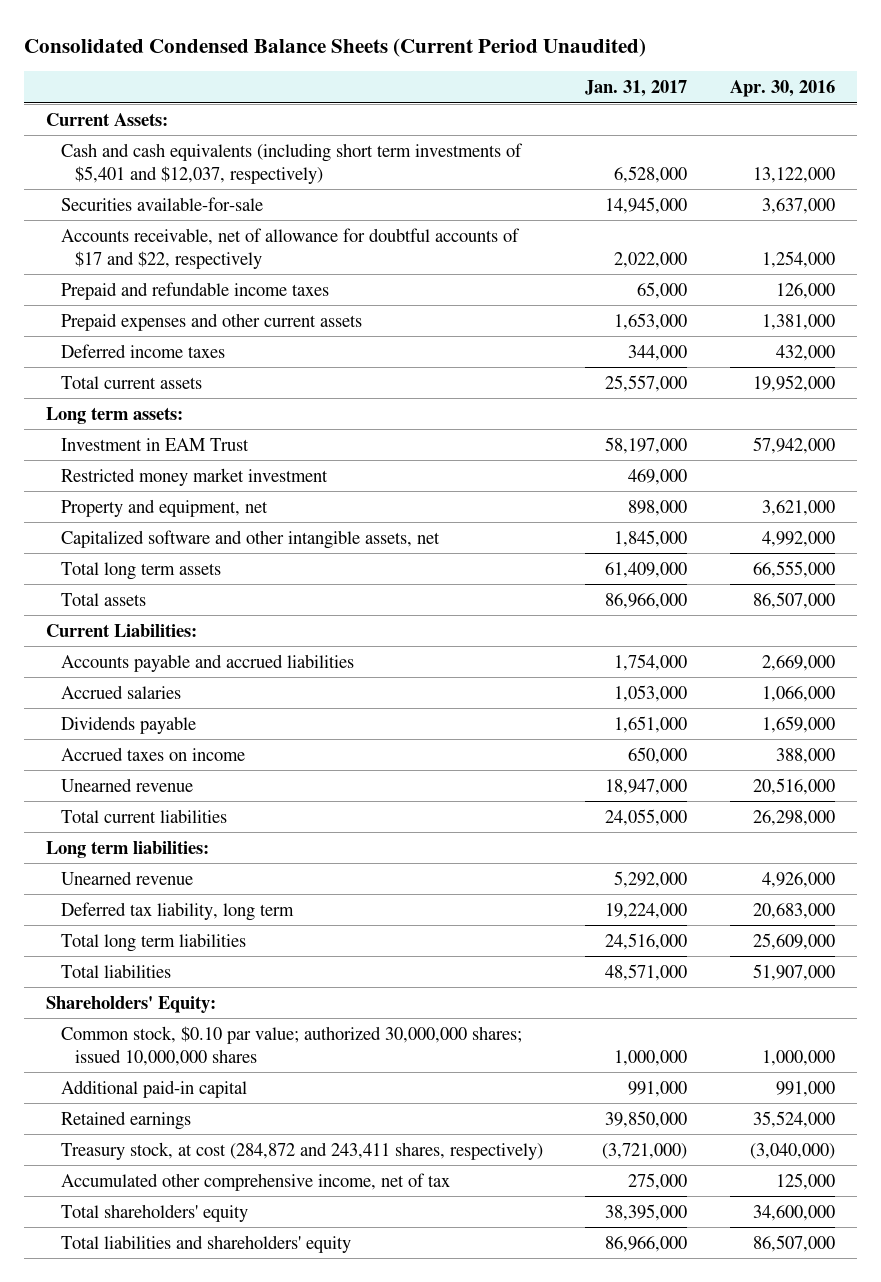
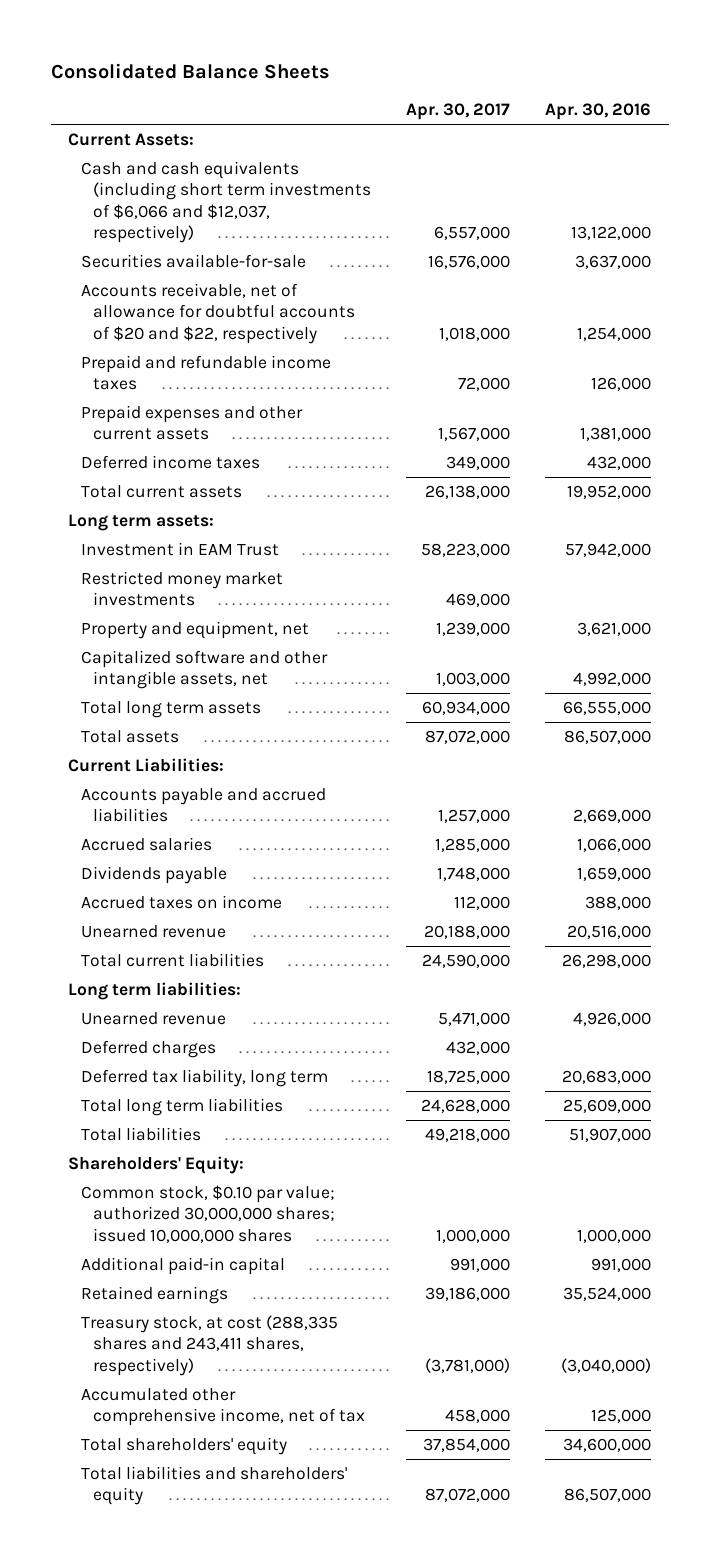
[24,37,647,57] Consolidated Condensed Balance Sheets (Current Period Unaudited) -> [50,62,330,79] Consolidated Balance Sheets
[585,80,688,98] Jan. 31, 2017 -> none
none -> [406,103,511,121] Apr. 30, 2017
[60,142,523,184] Cash and cash equivalents (including short term investments of $5,401 and $12,037, respectively) -> [80,161,372,243] Cash and cash equivalents (including short term investments of $6,066 and $12,037, respectively)
[60,227,520,269] Accounts receivable, net of allowance for doubtful accounts of $17 and $22, respectively -> [80,283,356,344] Accounts receivable, net of allowance for doubtful accounts of $20 and $22, respectively
[60,467,328,486] Restricted money market investment -> [80,571,283,607] Restricted money market investments
none -> [80,1040,216,1059] Deferred charges
[60,1141,543,1160] Treasury stock, at cost (284,872 and 243,411 shares, respectively) -> [80,1315,338,1376] Treasury stock, at cost (288,335 shares and 243,411 shares, respectively)

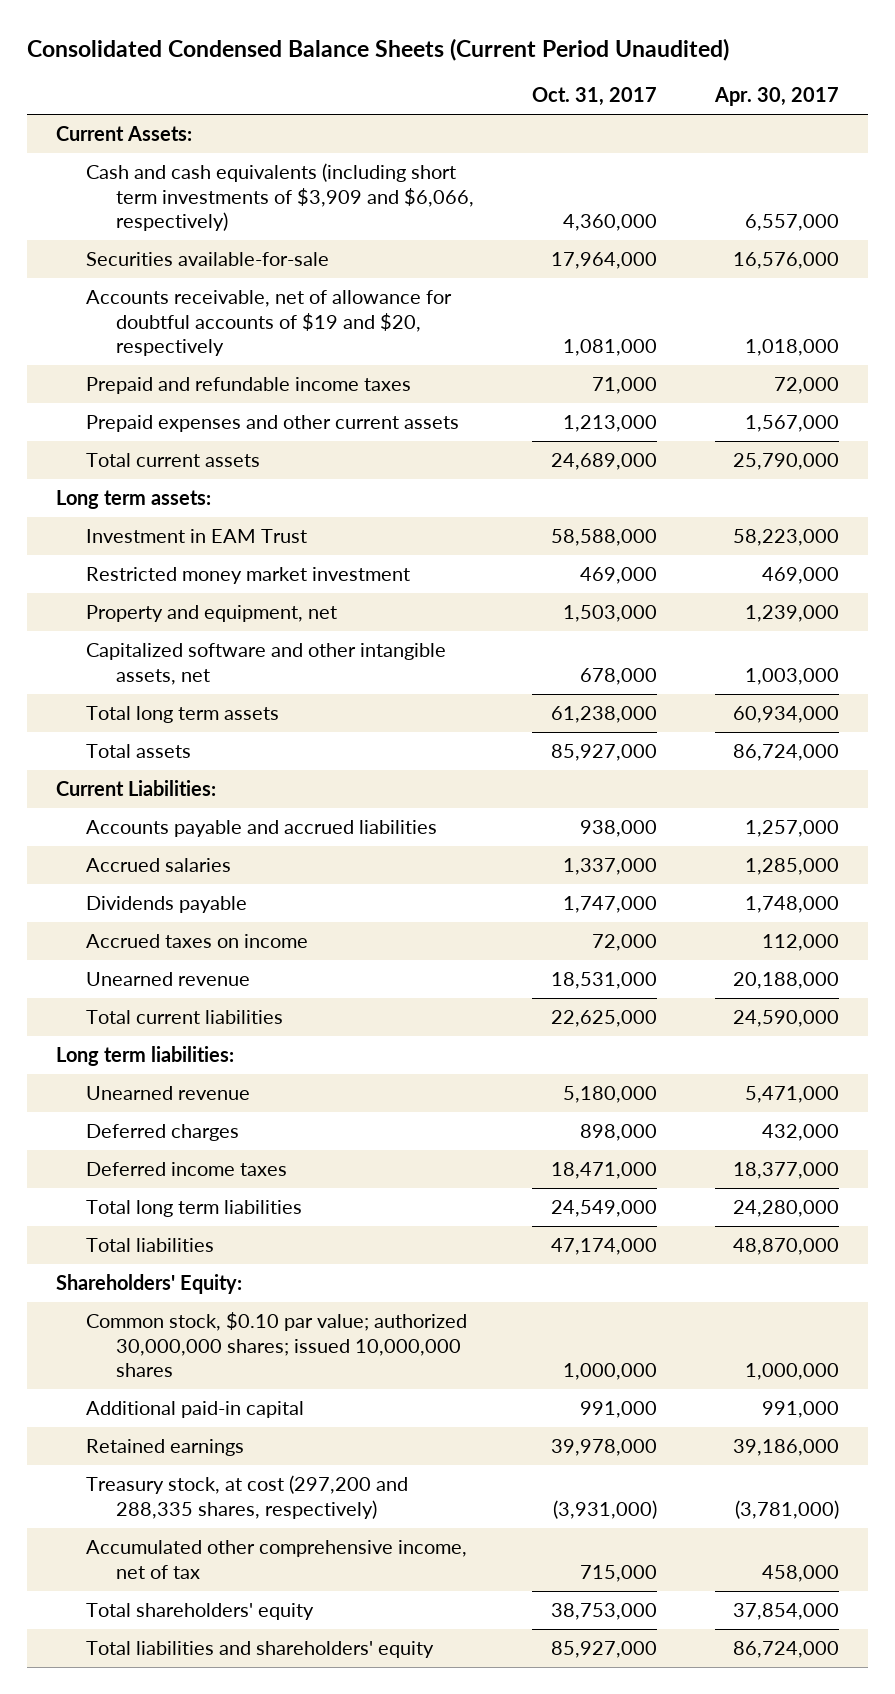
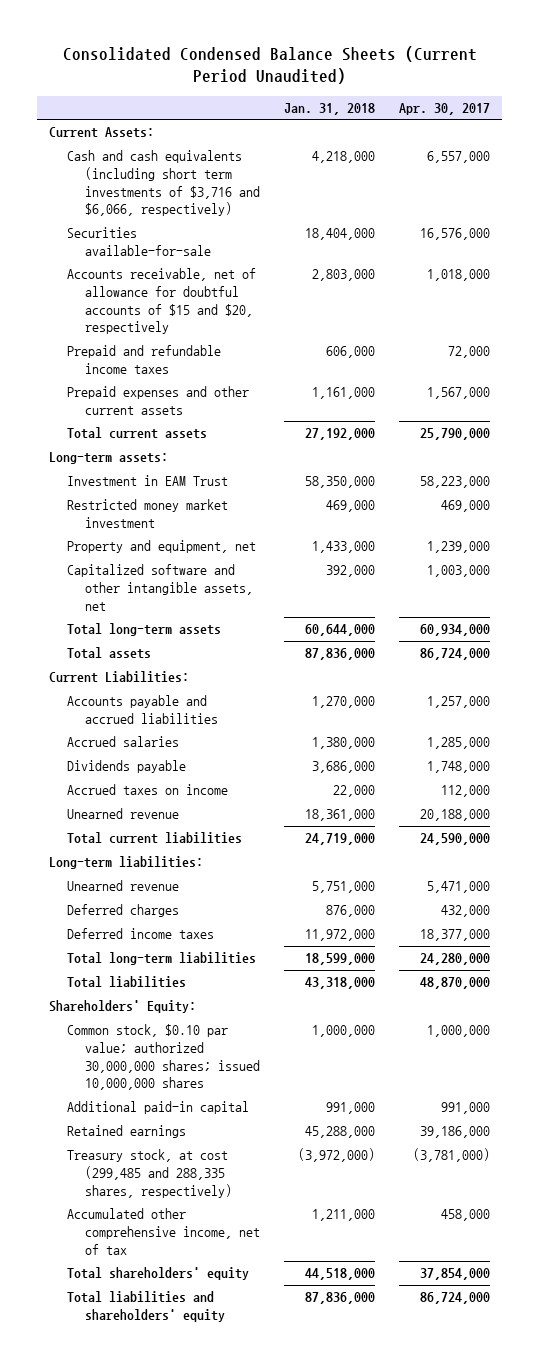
[532,87,658,107] Oct. 31, 2017 -> none
none -> [283,102,375,115] Jan. 31, 2018
[85,162,475,232] Cash and cash equivalents (including short term investments of $3,909 and $6,066, respectively) -> [66,150,260,217] Cash and cash equivalents (including short term investments of $3,716 and $6,066, respectively)
[85,289,452,357] Accounts receivable, net of allowance for doubtful accounts of $19 and $20, respectively -> [66,268,256,335] Accounts receivable, net of allowance for doubtful accounts of $15 and $20, respectively
[55,489,211,509] Long term assets: -> [49,452,169,465] Long-term assets:
[85,705,279,723] Total long term assets -> [66,623,221,637] Total long-term assets
[55,1045,234,1066] Long term liabilities: -> [49,856,204,870] Long-term liabilities:
[85,1199,302,1217] Total long term liabilities -> [66,952,256,966] Total long-term liabilities
[85,1474,408,1519] Treasury stock, at cost (297,200 and 288,335 shares, respectively) -> [66,1149,232,1198] Treasury stock, at cost (299,485 and 288,335 shares, respectively)

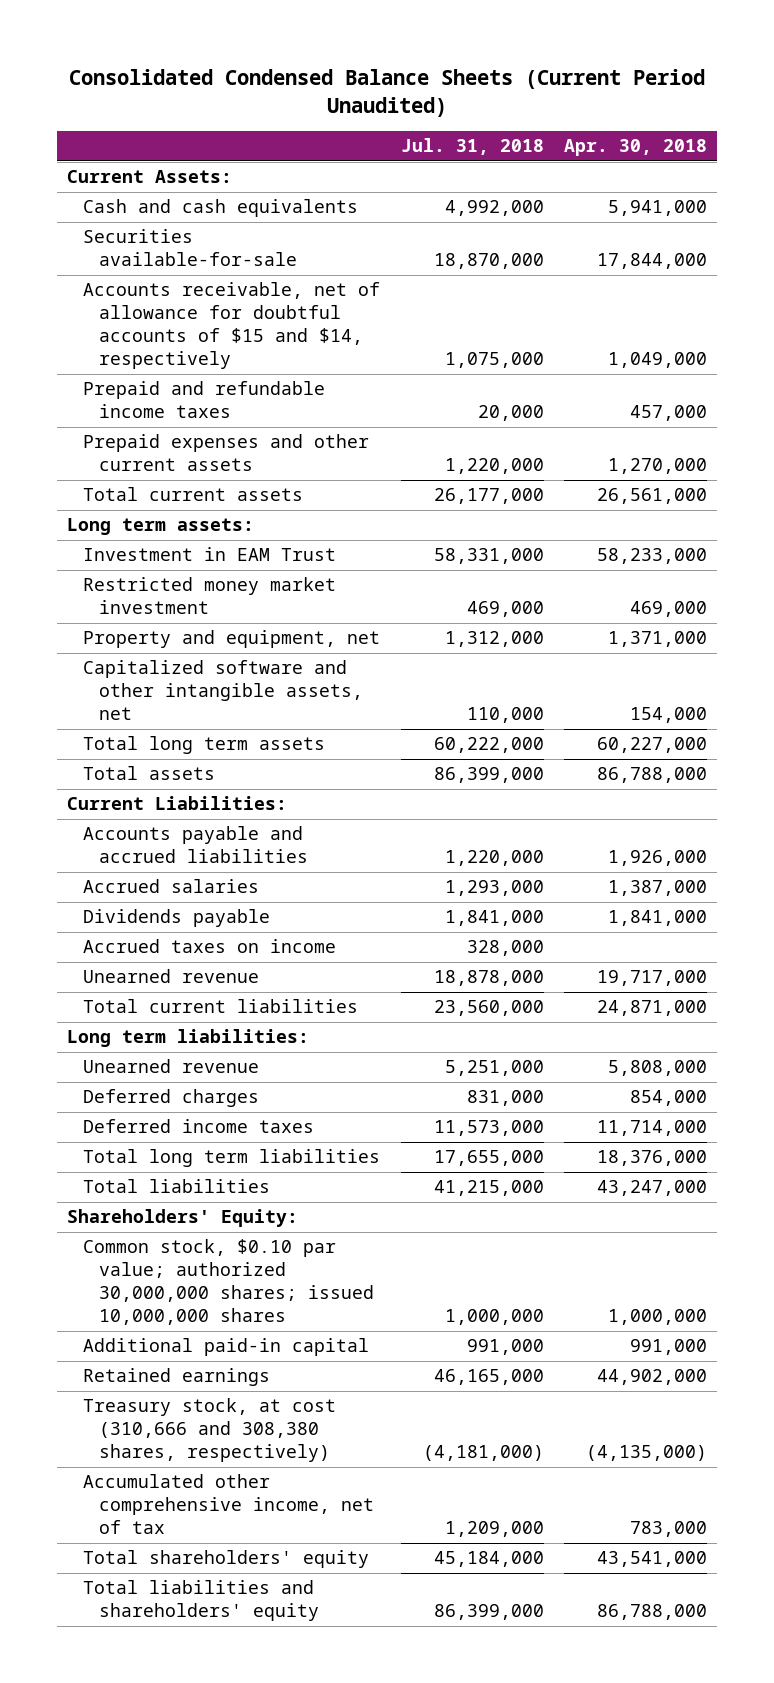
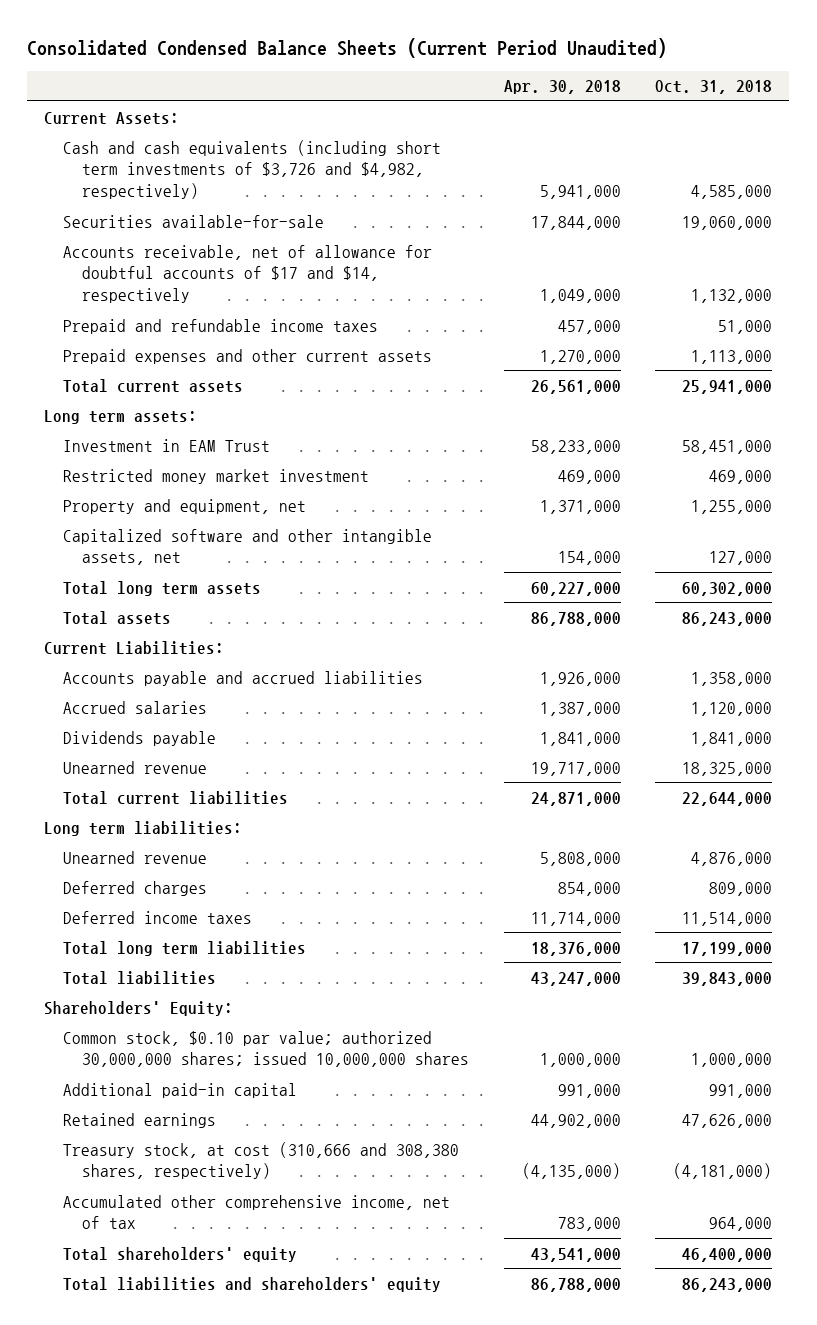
[400,138,544,156] Jul. 31, 2018 -> none
none -> [655,80,773,95] Oct. 31, 2018
[83,199,359,218] Cash and cash equivalents -> [63,139,442,200] Cash and cash equivalents (including short term investments of $3,726 and $4,982, respectively)
[83,282,381,370] Accounts receivable, net of allowance for doubtful accounts of $15 and $14, respectively -> [63,244,433,304] Accounts receivable, net of allowance for doubtful accounts of $17 and $14, respectively
[83,939,337,954] Accrued taxes on income -> none

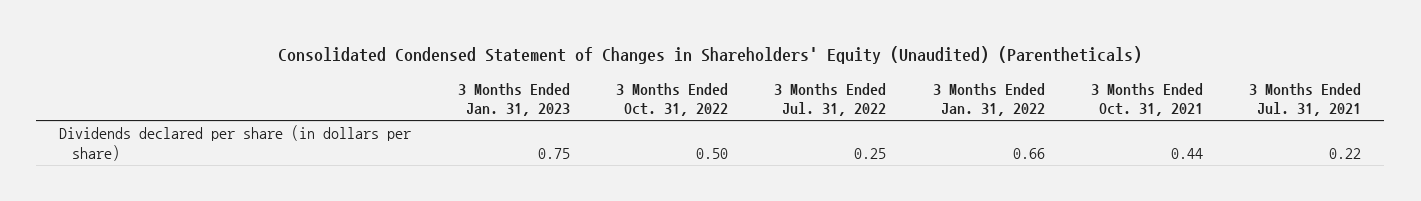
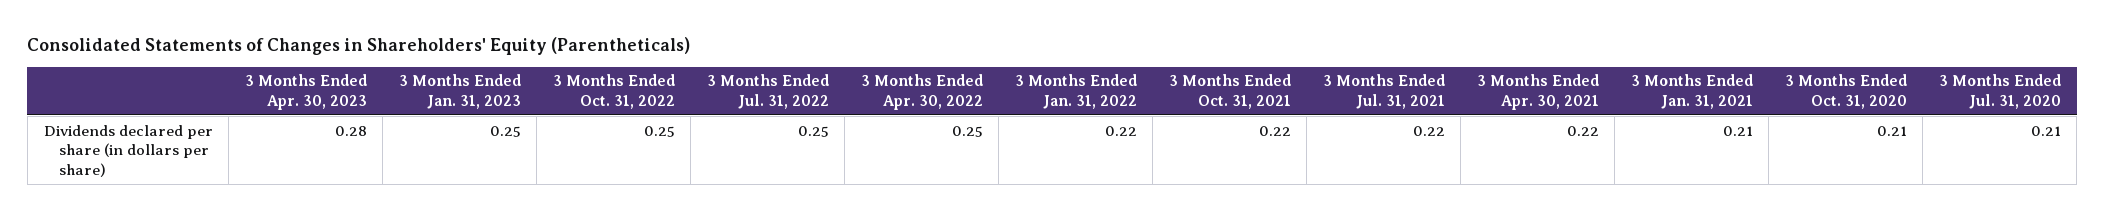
[278,46,1143,65] Consolidated Condensed Statement of Changes in Shareholders' Equity (Unaudited) (Parentheticals) -> [27,37,691,56] Consolidated Statements of Changes in Shareholders' Equity (Parentheticals)
none -> [244,74,367,110] 3 Months Ended Apr. 30, 2023
none -> [860,74,983,110] 3 Months Ended Apr. 30, 2022
none -> [1476,74,1599,110] 3 Months Ended Apr. 30, 2021
none -> [1630,74,1753,109] 3 Months Ended Jan. 31, 2021
none -> [1784,74,1907,109] 3 Months Ended Oct. 31, 2020
none -> [1938,74,2061,109] 3 Months Ended Jul. 31, 2020
[537,147,570,159] 0.75 -> [489,125,521,137] 0.25
[696,147,729,159] 0.50 -> [643,125,675,137] 0.25
[1012,147,1045,159] 0.66 -> [1104,125,1137,136] 0.22
[1170,147,1203,159] 0.44 -> [1258,125,1291,136] 0.22

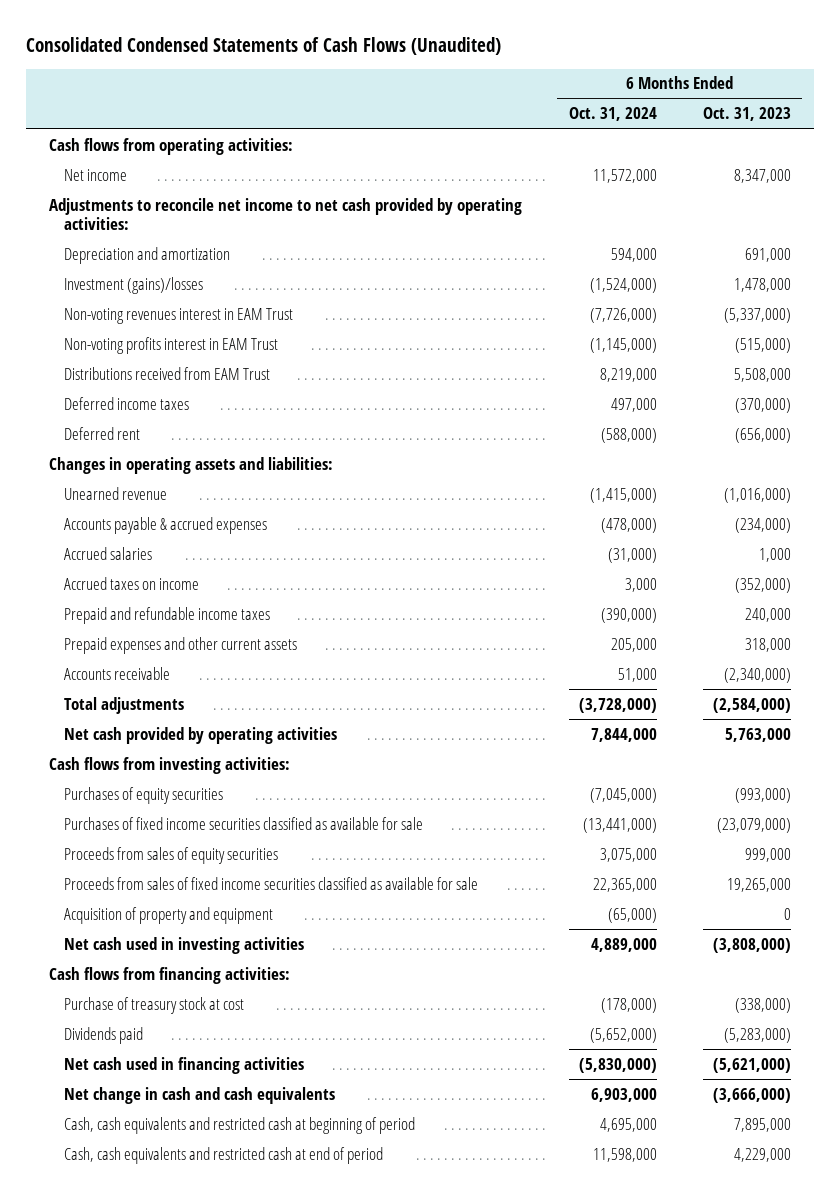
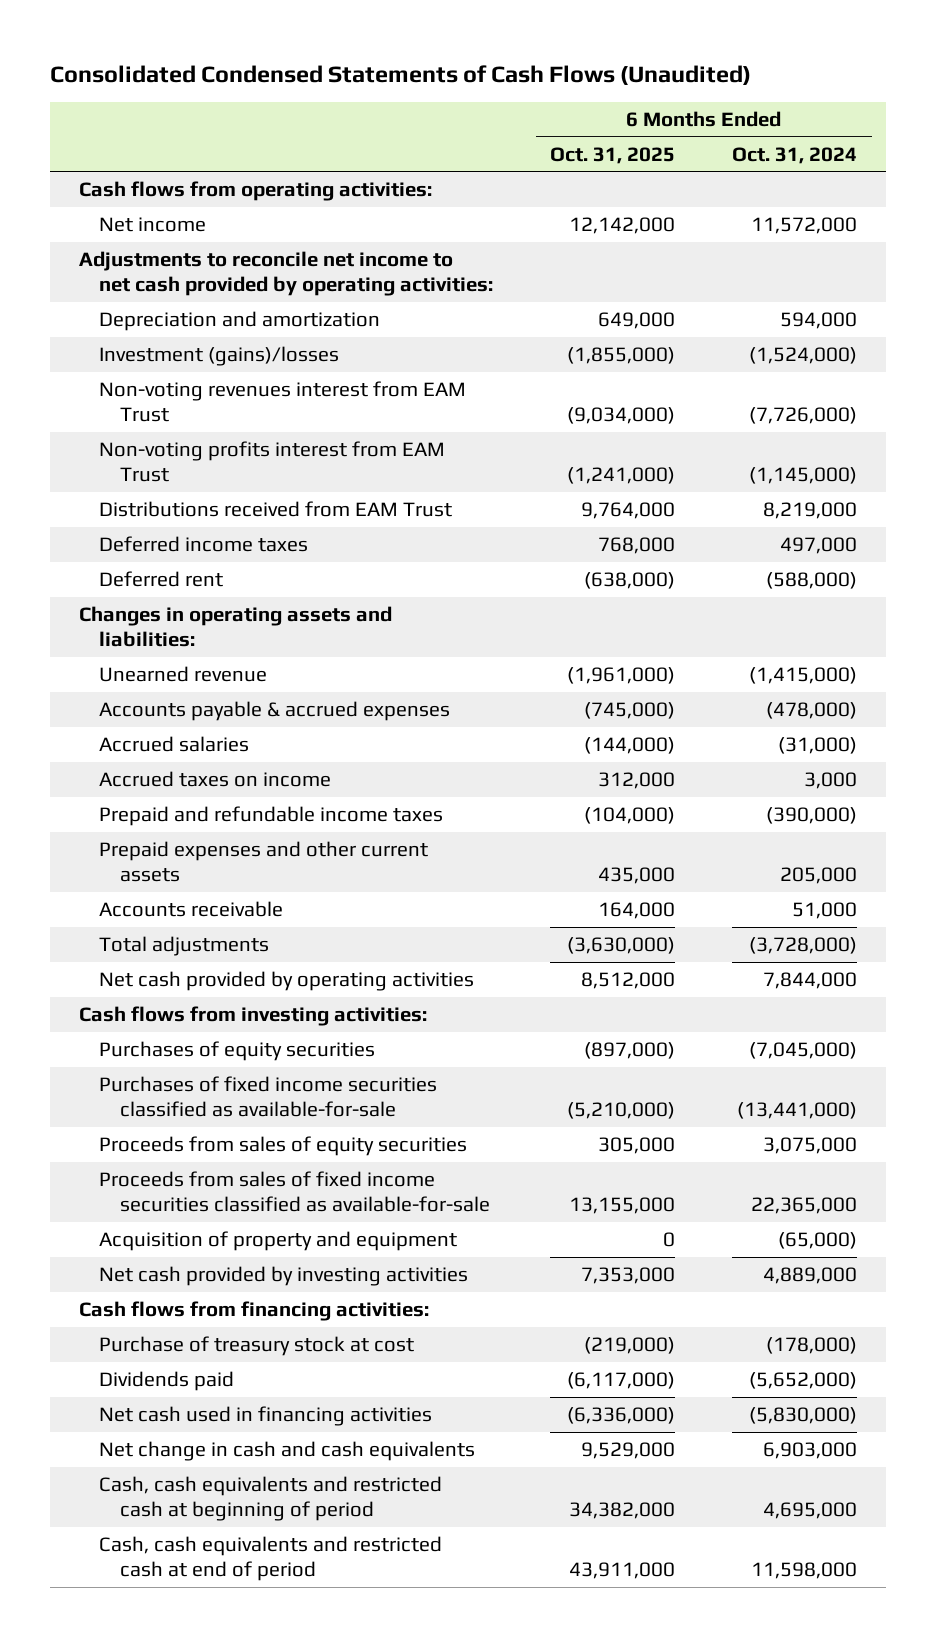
[702,107,791,122] Oct. 31, 2023 -> none
none -> [550,146,676,164] Oct. 31, 2025
[64,307,294,324] Non-voting revenues interest in EAM Trust -> [99,380,467,423] Non-voting revenues interest from EAM Trust
[64,336,279,354] Non-voting profits interest in EAM Trust -> [99,440,446,483] Non-voting profits interest from EAM Trust
[64,816,424,830] Purchases of fixed income securities classified as available for sale -> [99,1075,438,1118] Purchases of fixed income securities classified as available-for-sale
[64,876,479,890] Proceeds from sales of fixed income securities classified as available for sale -> [99,1170,490,1213] Proceeds from sales of fixed income securities classified as available-for-sale
[64,936,305,954] Net cash used in investing activities -> [99,1265,469,1286] Net cash provided by investing activities

